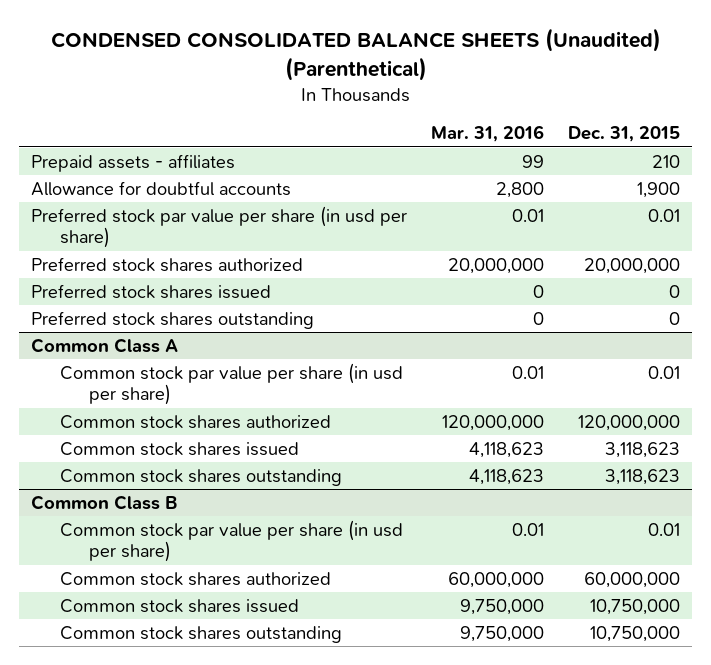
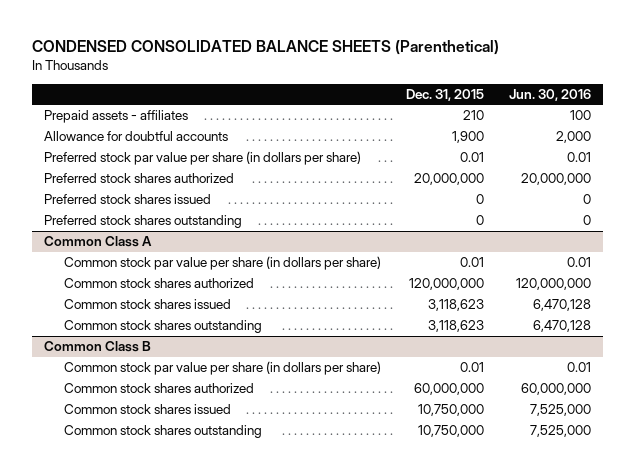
[50,28,661,82] CONDENSED CONSOLIDATED BALANCE SHEETS (Unaudited) (Parenthetical) -> [31,40,499,56] CONDENSED CONSOLIDATED BALANCE SHEETS (Parenthetical)
[431,125,545,143] Mar. 31, 2016 -> none
none -> [508,88,591,101] Jun. 30, 2016
[30,205,407,249] Preferred stock par value per share (in usd per share) -> [44,151,362,166] Preferred stock par value per share (in dollars per share)
[60,362,404,406] Common stock par value per share (in usd per share) -> [64,256,382,271] Common stock par value per share (in dollars per share)
[60,519,404,563] Common stock par value per share (in usd per share) -> [64,361,382,376] Common stock par value per share (in dollars per share)

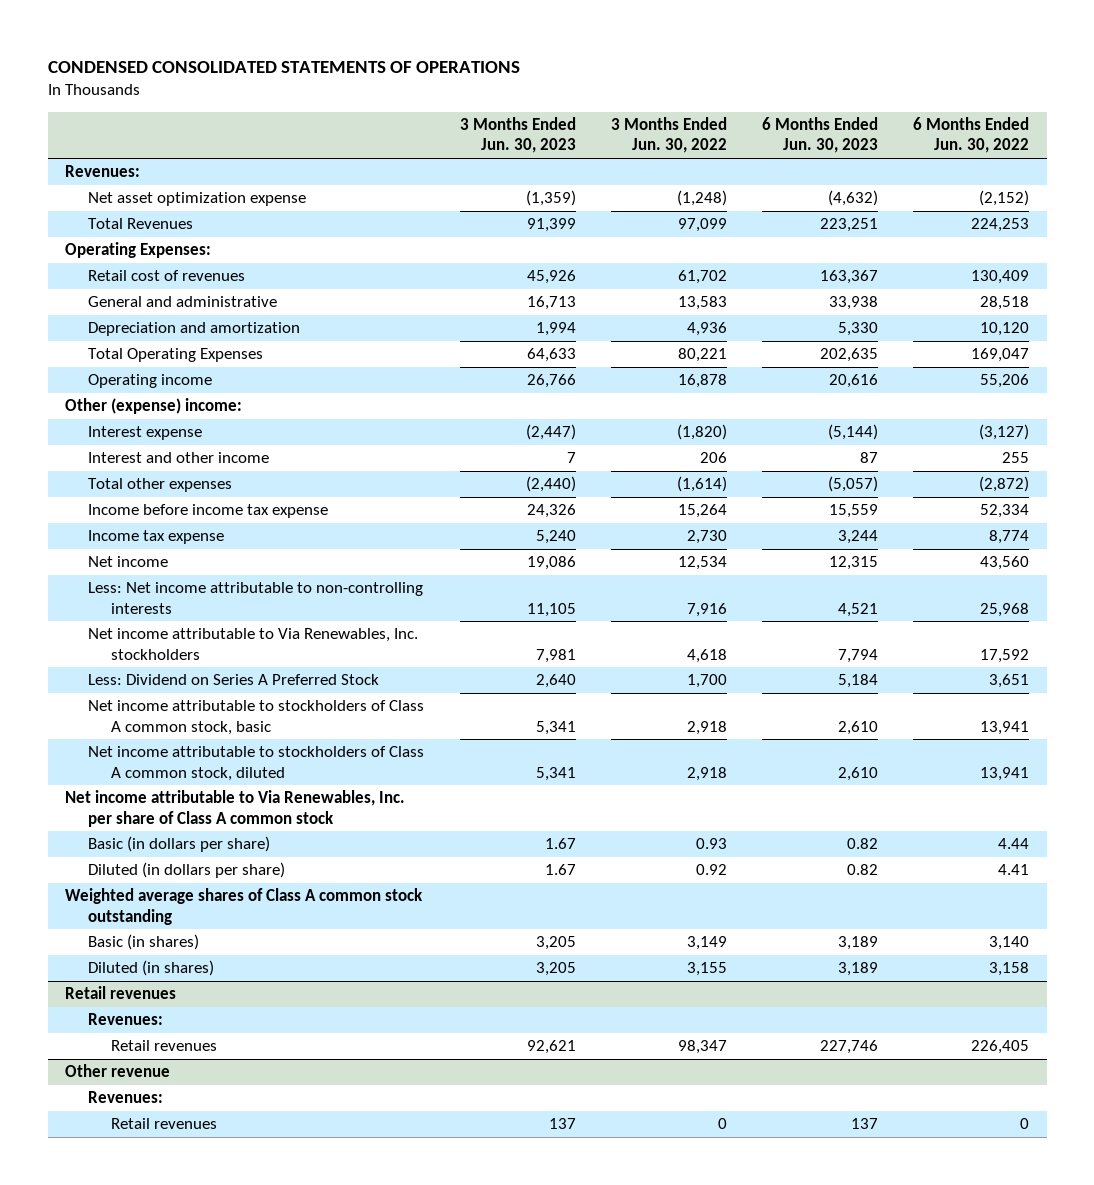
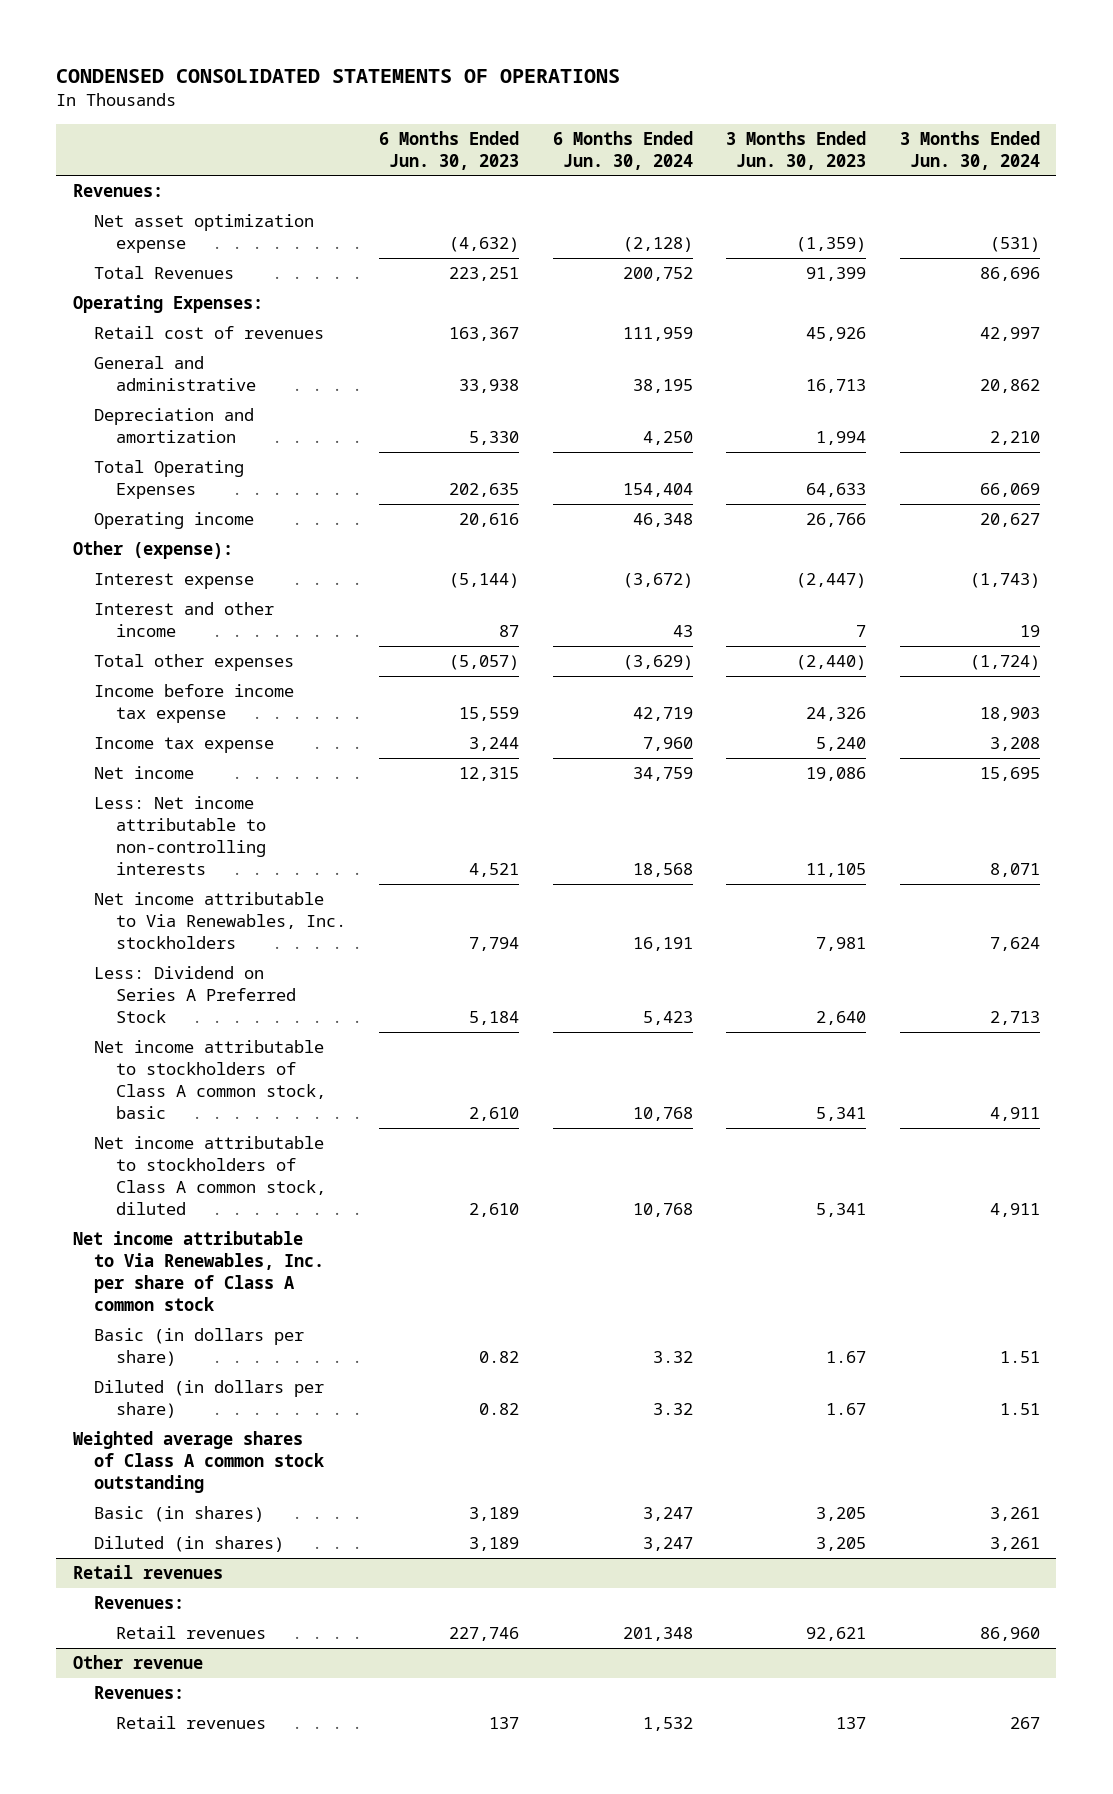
[610,117,727,154] 3 Months Ended Jun. 30, 2022 -> none
[913,117,1030,154] 6 Months Ended Jun. 30, 2022 -> none
none -> [552,130,693,170] 6 Months Ended Jun. 30, 2024
none -> [899,130,1040,170] 3 Months Ended Jun. 30, 2024
[65,398,243,415] Other (expense) income: -> [73,541,234,560] Other (expense):

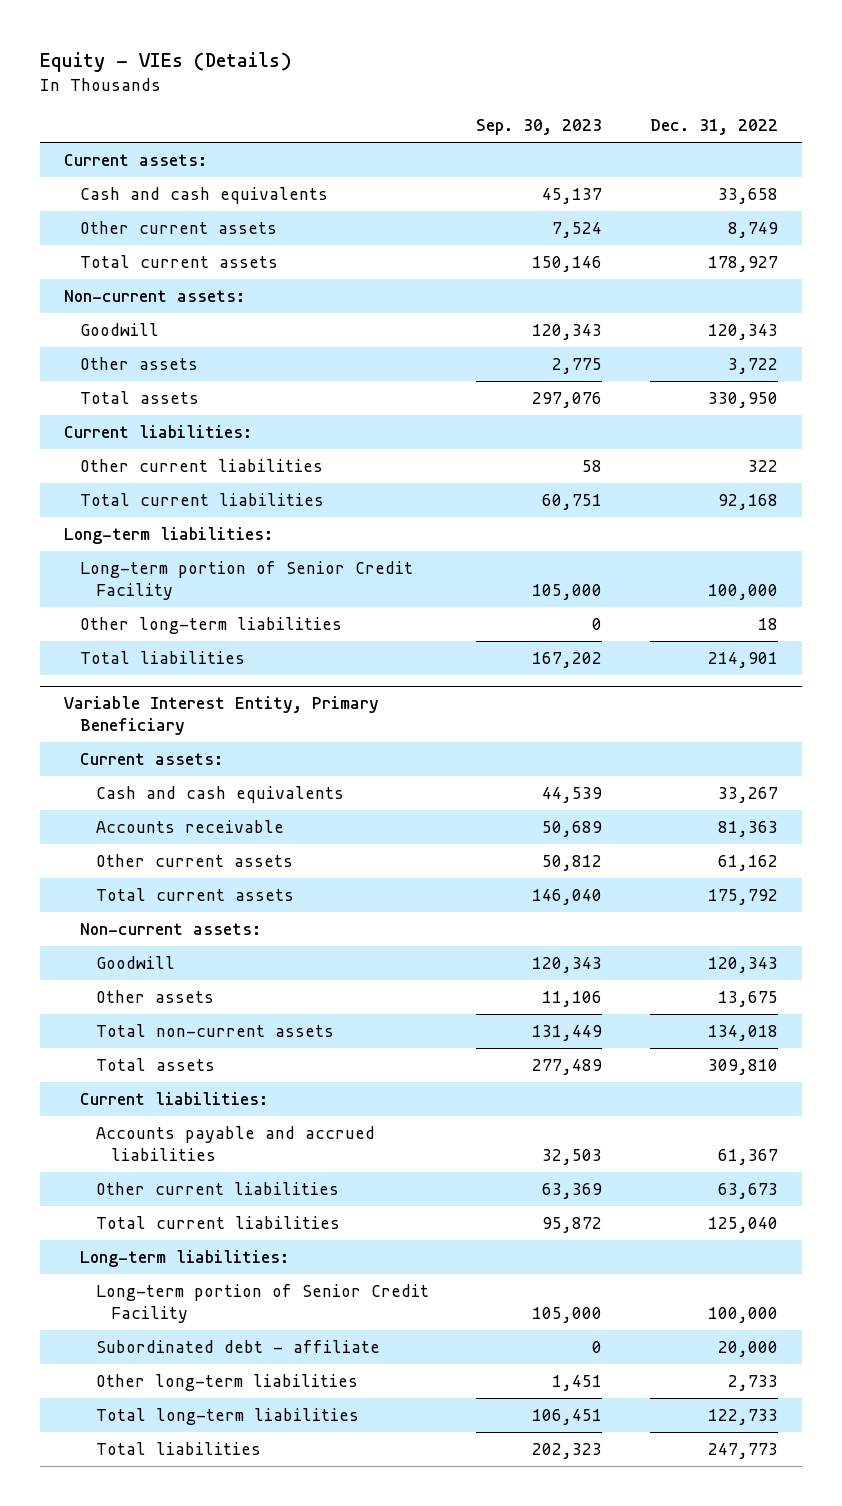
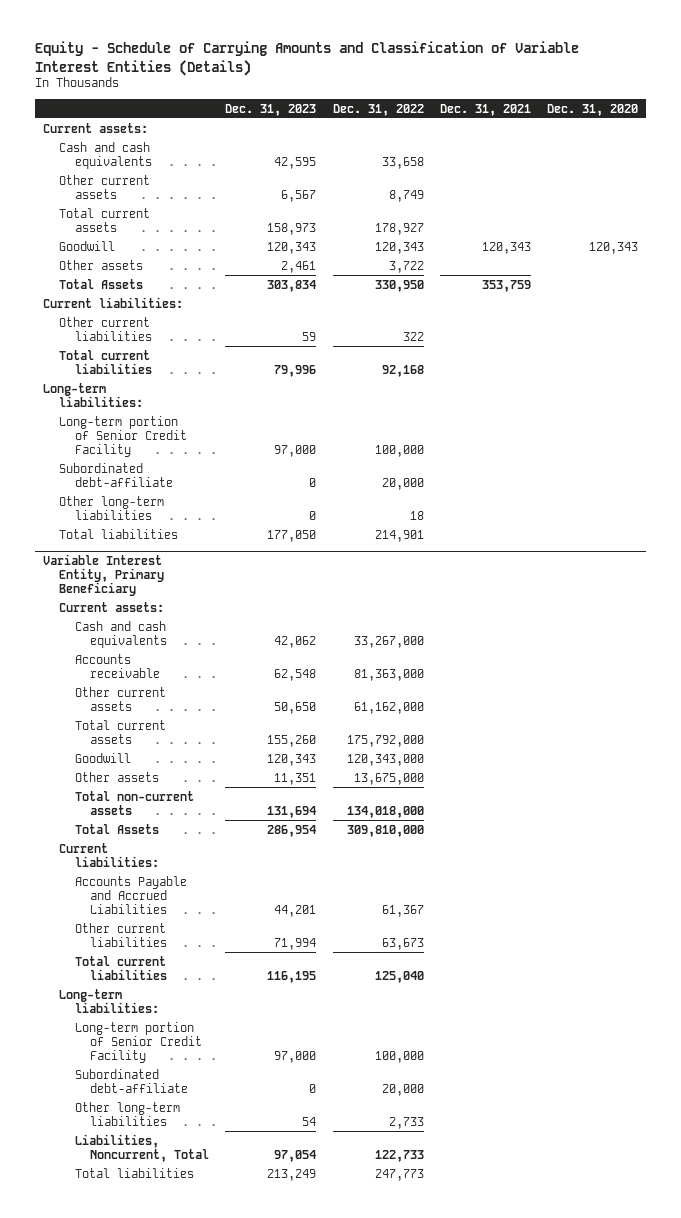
[40,52,293,73] Equity - VIEs (Details) -> [35,41,580,76] Equity - Schedule of Carrying Amounts and Classification of Variable Interest Entities (Details)
[476,119,603,136] Sep. 30, 2023 -> none
none -> [225,103,317,116] Dec. 31, 2023
none -> [439,103,531,116] Dec. 31, 2021
none -> [547,103,639,116] Dec. 31, 2020
[63,290,245,303] Non-current assets: -> none
[79,391,199,405] Total assets -> [58,278,143,289] Total Assets
none -> [58,462,173,487] Subordinated debt-affiliate
[79,923,261,936] Non-current assets: -> none
[718,787,779,804] 33,267 -> [353,635,424,648] 33,267,000
[718,821,779,838] 81,363 -> [353,668,424,681] 81,363,000
[718,855,779,872] 61,162 -> [353,701,424,714] 61,162,000
[708,889,779,906] 175,792 -> [346,734,424,747] 175,792,000
[708,957,779,974] 120,343 -> [346,753,424,766] 120,343,000
[718,991,779,1008] 13,675 -> [353,772,424,785] 13,675,000
[708,1025,779,1042] 134,018 -> [346,805,424,818] 134,018,000
[95,1058,215,1072] Total assets -> [74,823,159,834] Total Assets
[708,1059,779,1076] 309,810 -> [346,824,424,837] 309,810,000
[95,1126,375,1162] Accounts payable and accrued liabilities -> [74,875,187,914] Accounts Payable and Accrued Liabilities
[95,1340,380,1354] Subordinated debt - affiliate -> [74,1068,189,1093] Subordinated debt-affiliate
[95,1408,359,1426] Total long-term liabilities -> [74,1133,210,1162] Liabilities, Noncurrent, Total

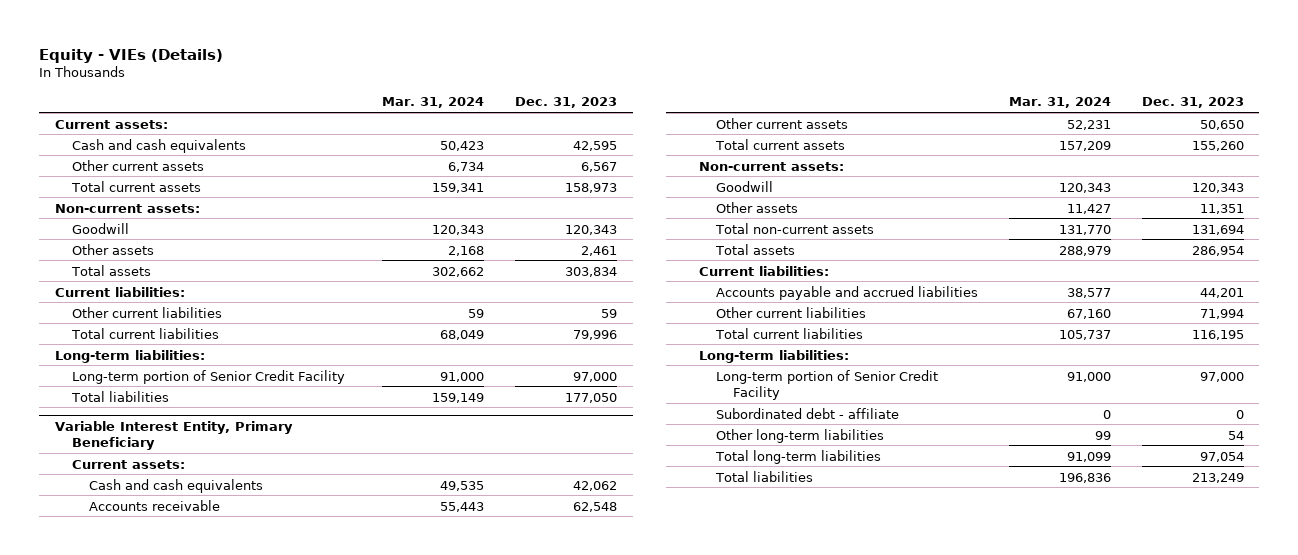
[35,41,580,76] Equity - Schedule of Carrying Amounts and Classification of Variable Interest Entities (Details) -> [39,48,224,63] Equity - VIEs (Details)
[332,103,424,116] Dec. 31, 2022 -> none
[439,103,531,116] Dec. 31, 2021 -> none
[547,103,639,116] Dec. 31, 2020 -> none
none -> [382,97,485,109] Mar. 31, 2024
none -> [54,203,200,213] Non-current assets:
[58,278,143,289] Total Assets -> [70,264,151,276] Total assets
[58,462,173,487] Subordinated debt-affiliate -> none
[58,495,164,520] Other long-term liabilities -> none
none -> [698,161,844,171] Non-current assets:
[74,823,159,834] Total Assets -> [714,243,795,255] Total assets
[74,875,187,914] Accounts Payable and Accrued Liabilities -> [715,285,978,300] Accounts payable and accrued liabilities
[74,1068,189,1093] Subordinated debt-affiliate -> [715,407,899,419] Subordinated debt - affiliate
[74,1133,210,1162] Liabilities, Noncurrent, Total -> [714,449,881,464] Total long-term liabilities

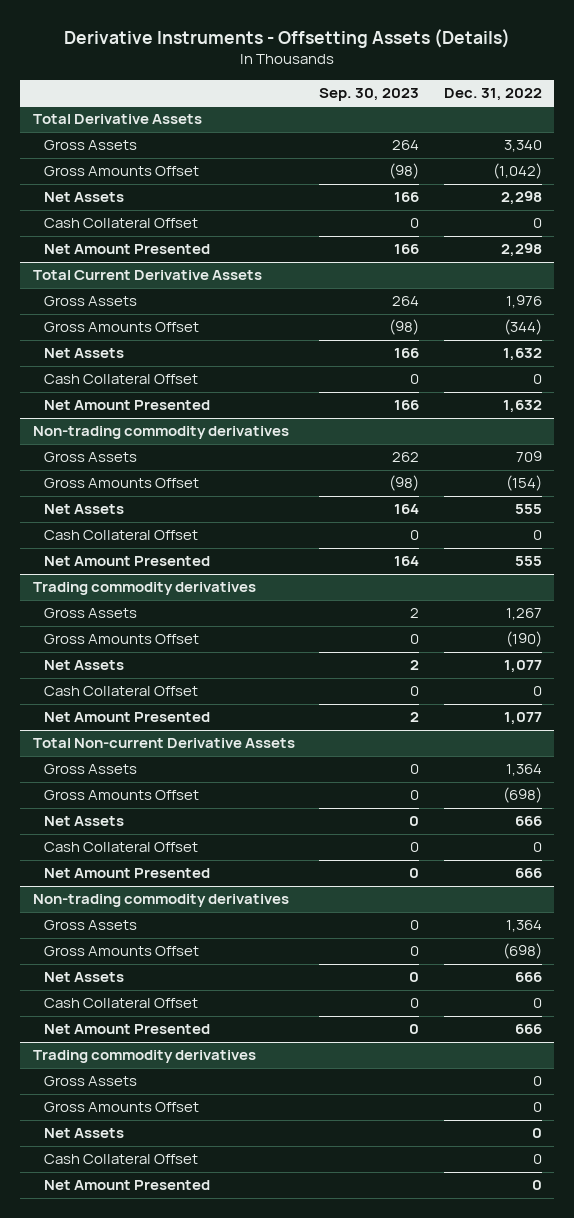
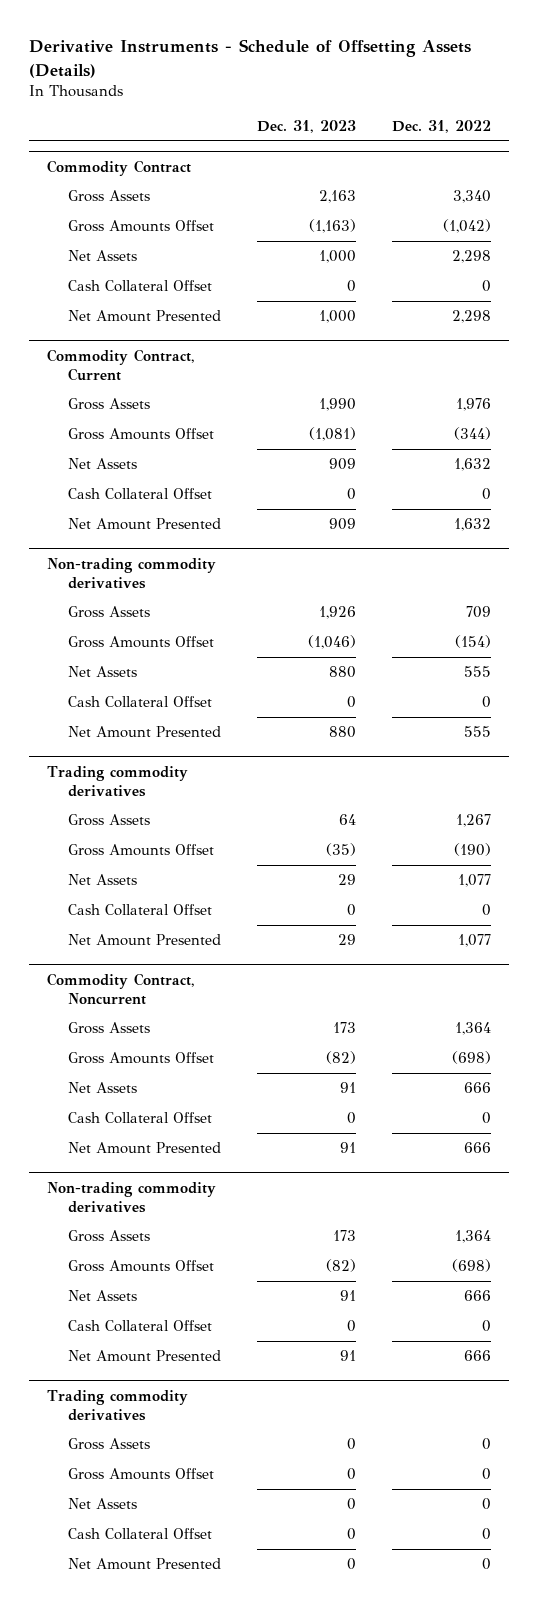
[64,28,511,48] Derivative Instruments - Offsetting Assets (Details) -> [29,39,472,78] Derivative Instruments - Schedule of Offsetting Assets (Details)
[319,87,420,101] Sep. 30, 2023 -> none
none -> [257,119,357,133] Dec. 31, 2023
[32,114,202,125] Total Derivative Assets -> [47,159,192,176] Commodity Contract
[32,270,262,281] Total Current Derivative Assets -> [47,348,196,381] Commodity Contract, Current
[32,738,295,749] Total Non-current Derivative Assets -> [47,972,196,1005] Commodity Contract, Noncurrent

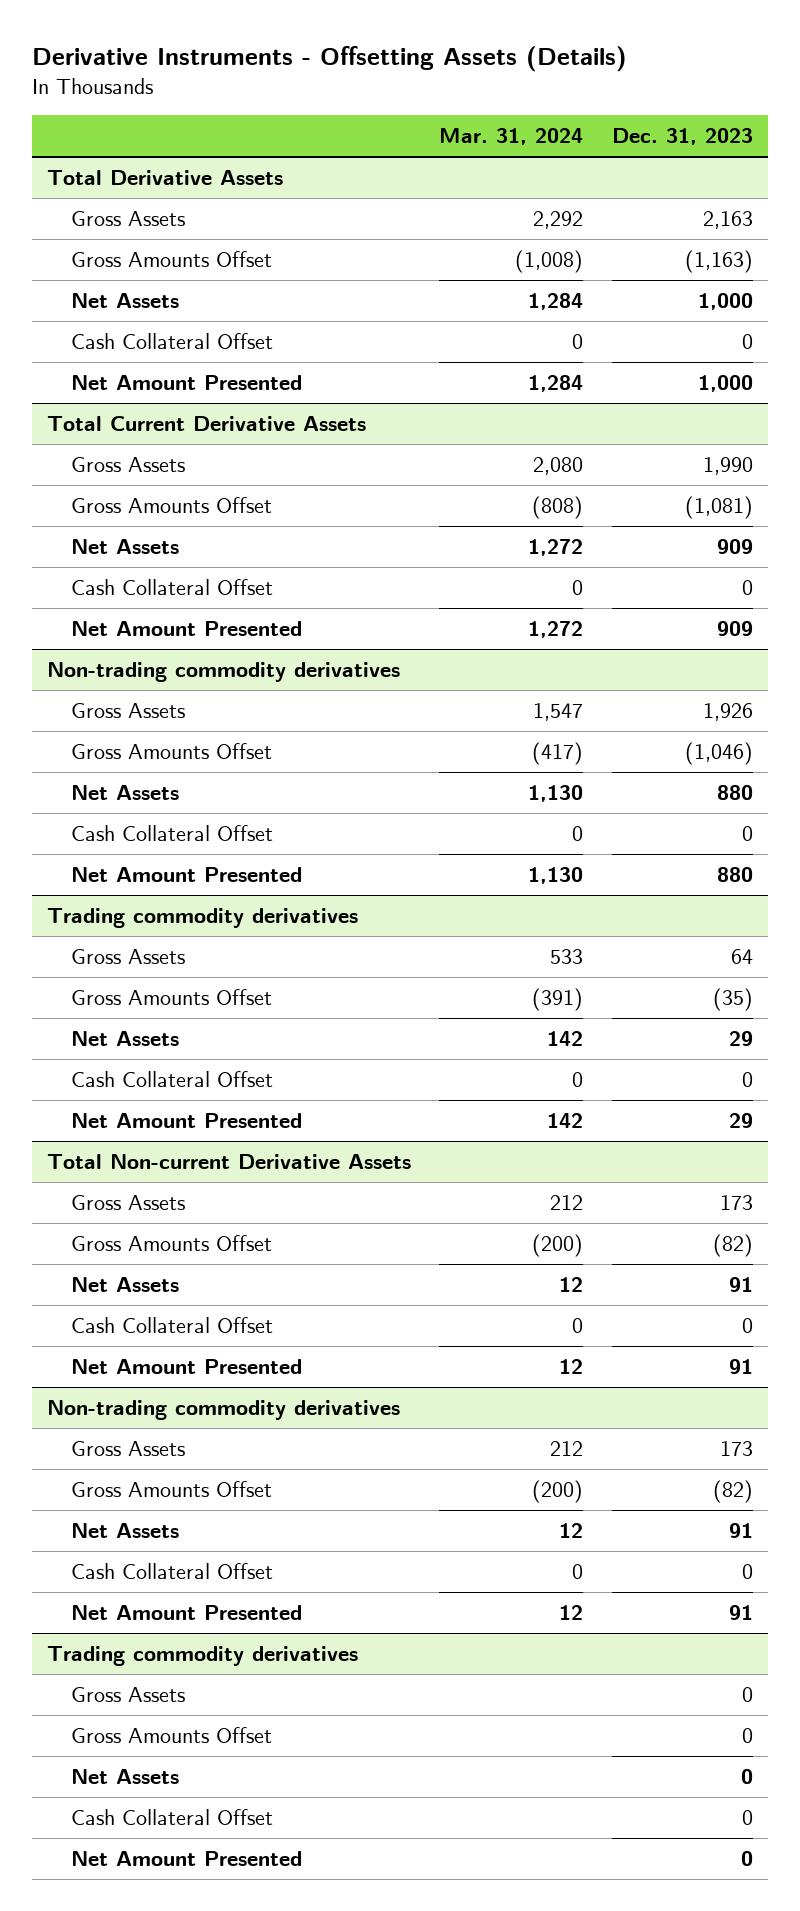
[29,39,472,78] Derivative Instruments - Schedule of Offsetting Assets (Details) -> [32,46,628,73] Derivative Instruments - Offsetting Assets (Details)
[391,119,491,133] Dec. 31, 2022 -> none
none -> [439,128,584,146] Mar. 31, 2024
[47,159,192,176] Commodity Contract -> [46,170,283,186] Total Derivative Assets
[47,348,196,381] Commodity Contract, Current -> [46,416,366,432] Total Current Derivative Assets
[47,972,196,1005] Commodity Contract, Noncurrent -> [46,1154,411,1170] Total Non-current Derivative Assets

